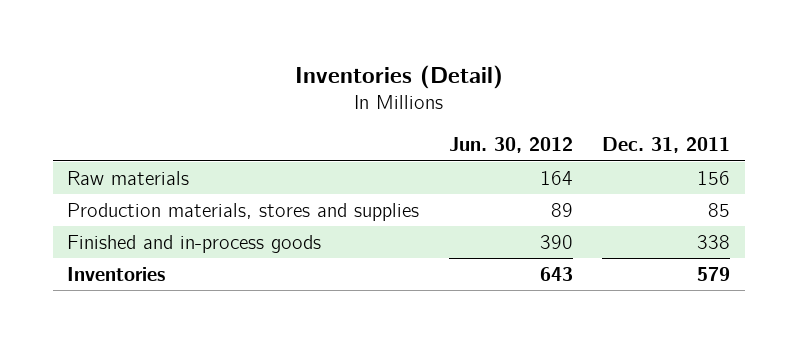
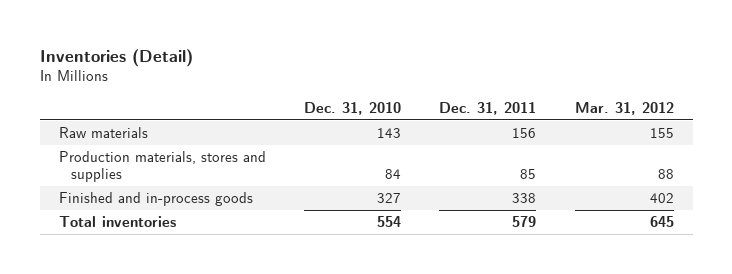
[448,137,573,154] Jun. 30, 2012 -> none
none -> [304,101,402,115] Dec. 31, 2010
none -> [574,101,674,115] Mar. 31, 2012
[67,266,166,281] Inventories -> [58,215,176,227] Total inventories

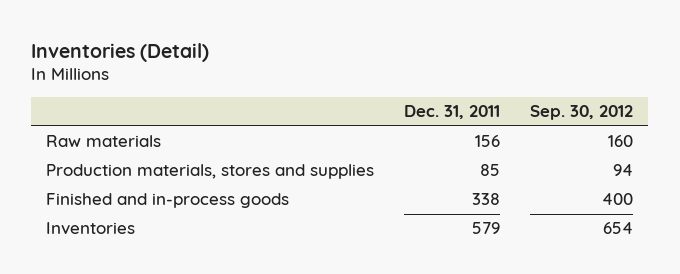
[304,101,402,115] Dec. 31, 2010 -> none
[574,101,674,115] Mar. 31, 2012 -> none
none -> [530,105,634,121] Sep. 30, 2012
[58,215,176,227] Total inventories -> [46,222,136,236] Inventories

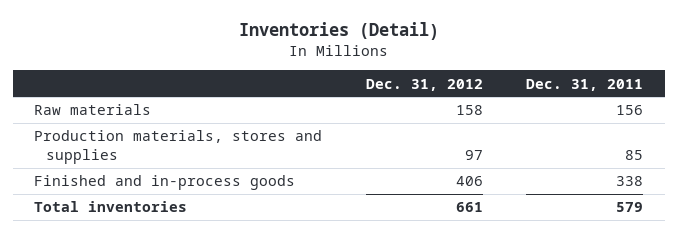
[530,105,634,121] Sep. 30, 2012 -> none
none -> [365,78,483,91] Dec. 31, 2012
[46,222,136,236] Inventories -> [34,201,188,213] Total inventories

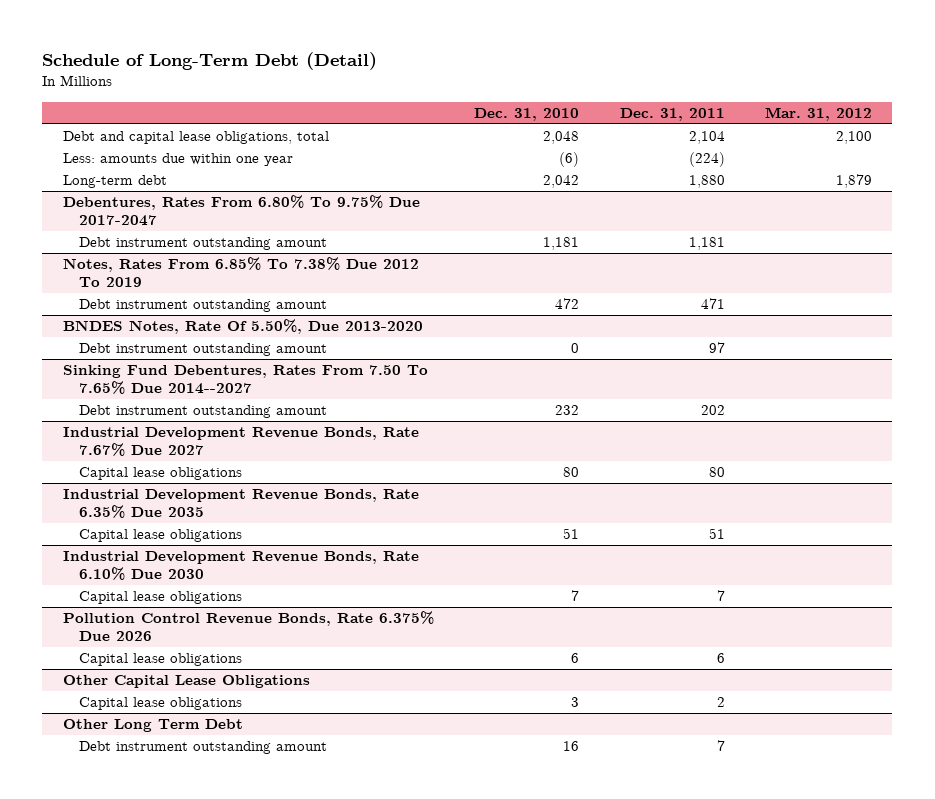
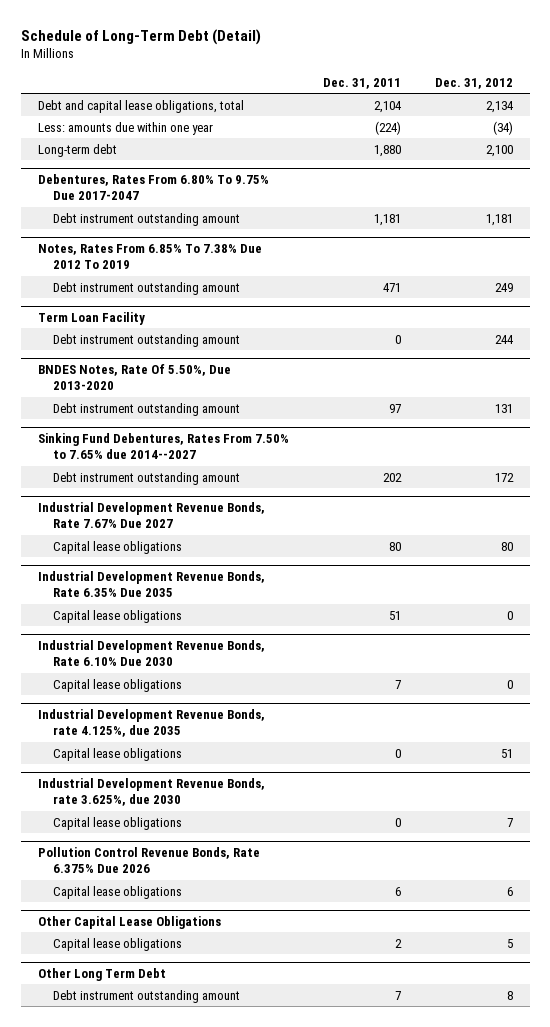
[474,108,580,122] Dec. 31, 2010 -> none
[765,107,873,122] Mar. 31, 2012 -> none
none -> [434,77,513,89] Dec. 31, 2012
none -> [37,311,145,325] Term Loan Facility
none -> [52,333,240,347] Debt instrument outstanding amount
[62,365,428,395] Sinking Fund Debentures, Rates From 7.50 To 7.65% Due 2014--2027 -> [37,432,289,460] Sinking Fund Debentures, Rates From 7.50% to 7.65% due 2014--2027
none -> [37,708,265,738] Industrial Development Revenue Bonds, rate 4.125%, due 2035
none -> [52,747,182,761] Capital lease obligations
none -> [37,777,265,807] Industrial Development Revenue Bonds, rate 3.625%, due 2030
none -> [52,816,182,830] Capital lease obligations

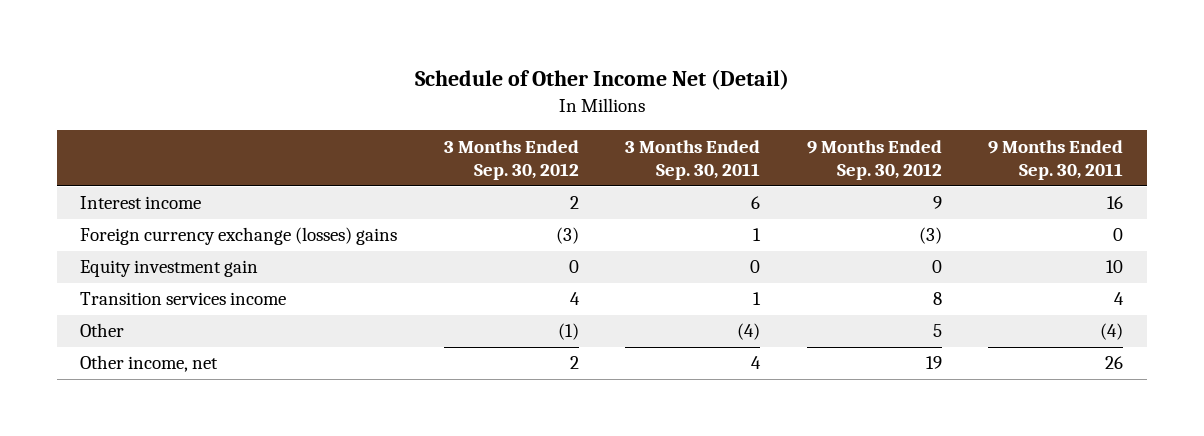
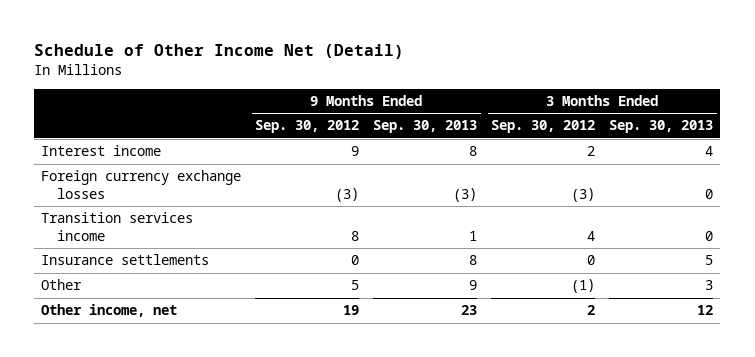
[625,139,761,181] 3 Months Ended Sep. 30, 2011 -> none
[988,139,1124,181] 9 Months Ended Sep. 30, 2011 -> none
none -> [373,120,478,134] Sep. 30, 2013
none -> [609,120,714,134] Sep. 30, 2013
[80,260,259,278] Equity investment gain -> none
[80,227,398,246] Foreign currency exchange (losses) gains -> [41,170,242,199] Foreign currency exchange losses
none -> [41,254,210,266] Insurance settlements

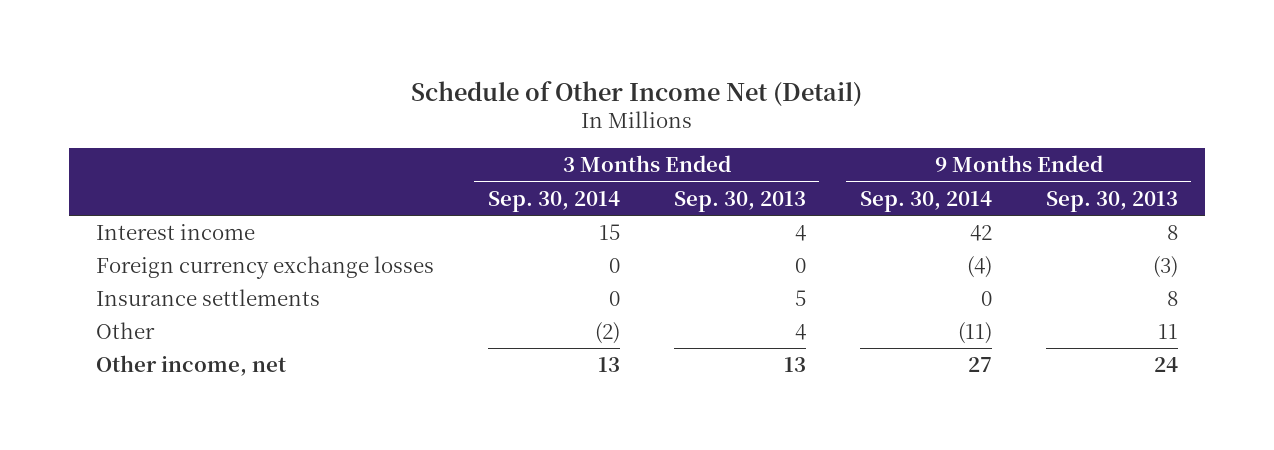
[255,120,360,134] Sep. 30, 2012 -> none
[491,120,596,134] Sep. 30, 2012 -> none
none -> [487,190,620,212] Sep. 30, 2014
none -> [859,190,992,212] Sep. 30, 2014
[41,212,194,241] Transition services income -> none
[469,280,478,291] 9 -> [1157,324,1178,340] 11
[705,280,714,291] 3 -> [794,324,806,341] 4
[461,305,478,316] 23 -> [1153,357,1178,373] 24
[697,305,714,316] 12 -> [783,357,806,373] 13

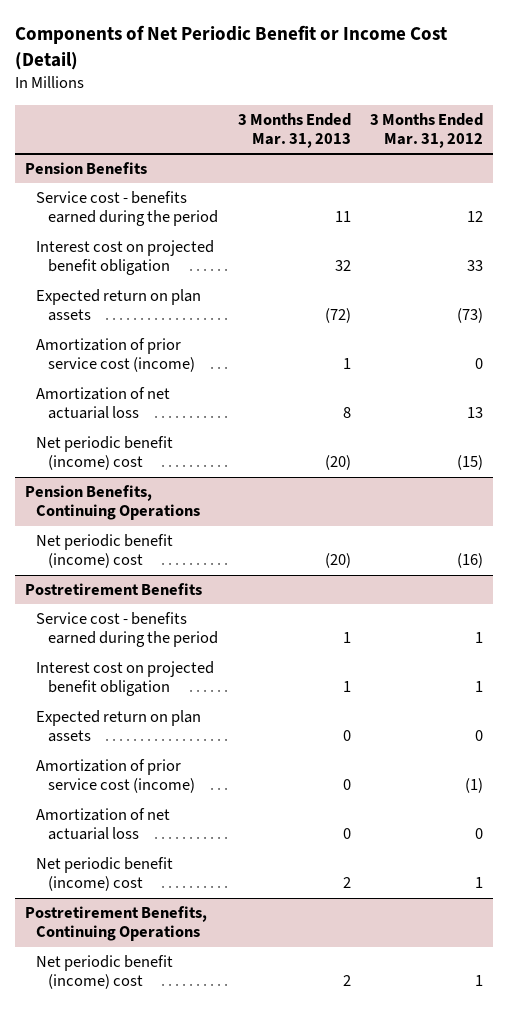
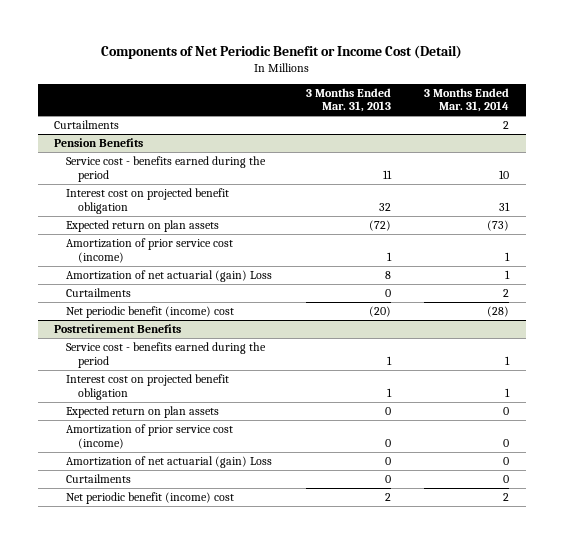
[370,113,484,149] 3 Months Ended Mar. 31, 2012 -> none
none -> [424,87,510,113] 3 Months Ended Mar. 31, 2014
none -> [54,119,120,129] Curtailments
[36,436,174,471] Net periodic benefit (income) cost -> none
[24,485,201,521] Pension Benefits, Continuing Operations -> none
[36,387,171,420] Amortization of net actuarial loss -> [66,269,273,282] Amortization of net actuarial (gain) Loss
none -> [66,287,132,297] Curtailments
[36,857,174,892] Net periodic benefit (income) cost -> none
[24,906,207,942] Postretirement Benefits, Continuing Operations -> none
[36,808,171,841] Amortization of net actuarial loss -> [66,455,273,468] Amortization of net actuarial (gain) Loss
none -> [66,473,132,483] Curtailments

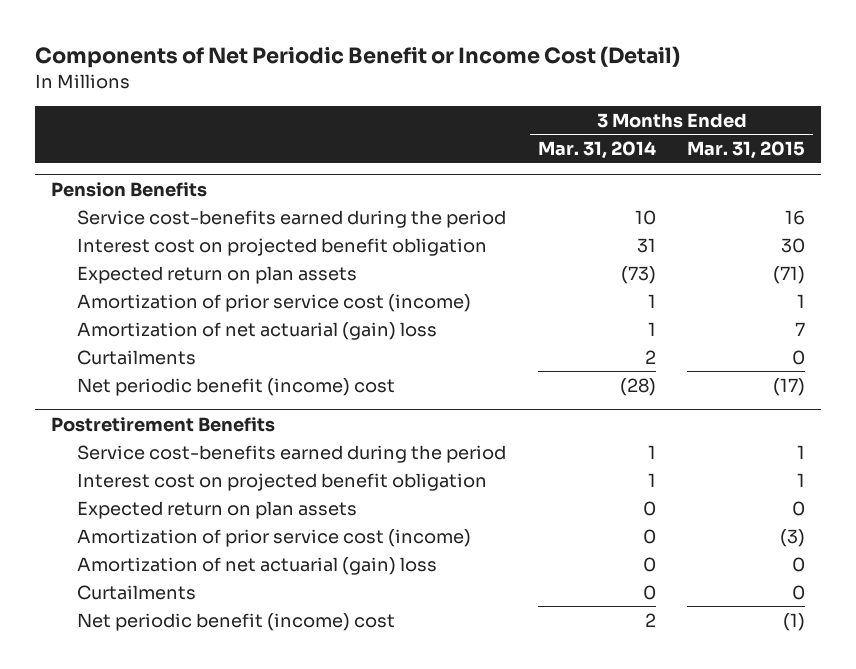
[305,87,391,113] 3 Months Ended Mar. 31, 2013 -> none
none -> [687,141,806,160] Mar. 31, 2015
[54,119,120,129] Curtailments -> none
[66,155,267,182] Service cost - benefits earned during the period -> [77,209,507,228] Service cost-benefits earned during the period
[66,269,273,282] Amortization of net actuarial (gain) Loss -> [77,321,438,340] Amortization of net actuarial (gain) loss
[66,341,267,368] Service cost - benefits earned during the period -> [77,444,507,463] Service cost-benefits earned during the period
[66,455,273,468] Amortization of net actuarial (gain) Loss -> [77,556,438,575] Amortization of net actuarial (gain) loss

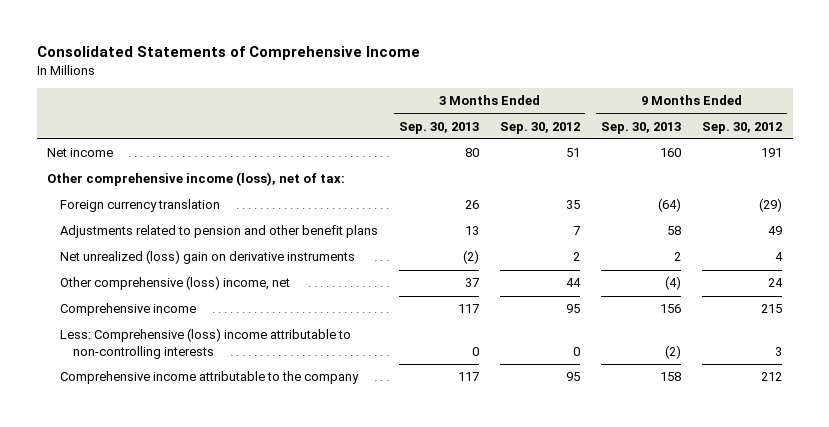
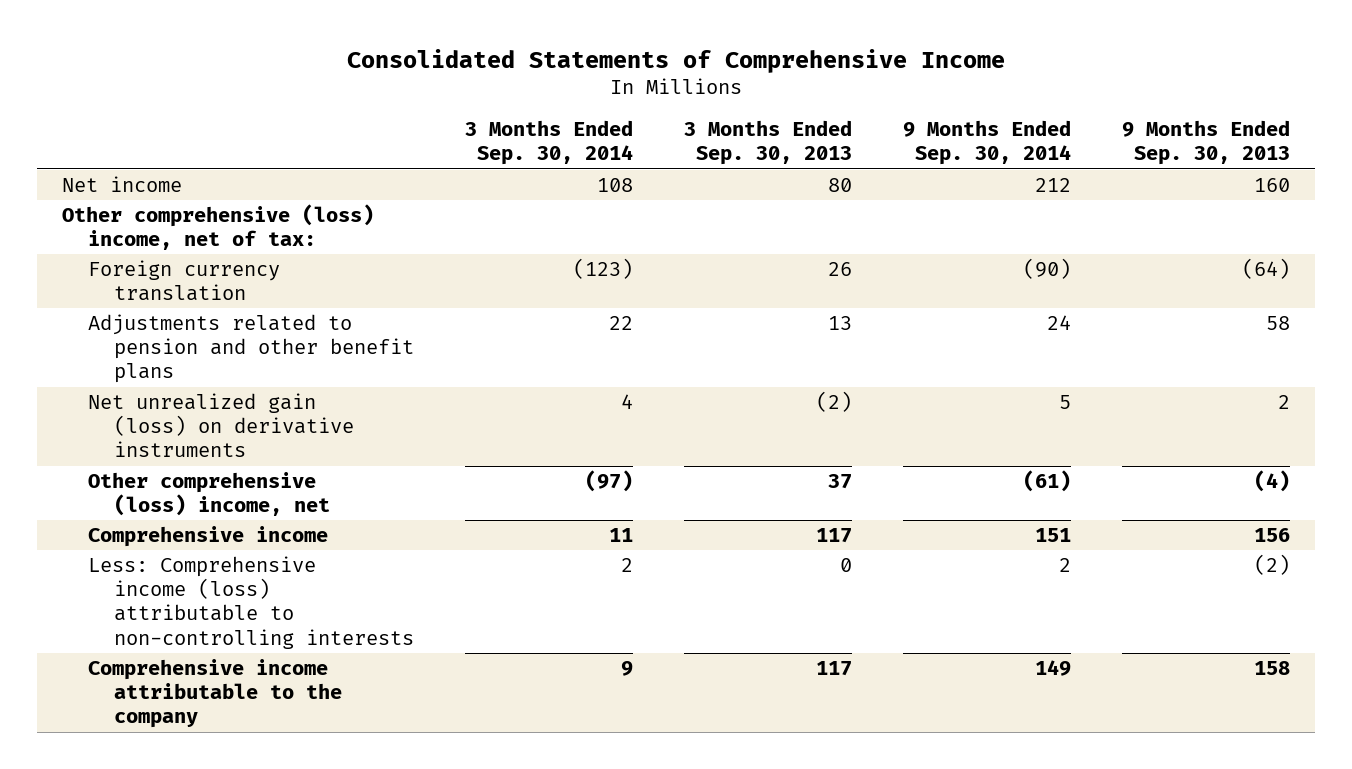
[500,121,581,134] Sep. 30, 2012 -> none
[702,121,783,134] Sep. 30, 2012 -> none
none -> [465,120,634,166] 3 Months Ended Sep. 30, 2014
none -> [903,120,1072,166] 9 Months Ended Sep. 30, 2014
[47,172,346,187] Other comprehensive income (loss), net of tax: -> [62,204,375,251] Other comprehensive (loss) income, net of tax:
[60,250,356,265] Net unrealized (loss) gain on derivative instruments -> [88,393,355,458] Net unrealized gain (loss) on derivative instruments
[60,328,352,360] Less: Comprehensive (loss) income attributable to non-controlling interests -> [88,556,415,649] Less: Comprehensive income (loss) attributable to non-controlling interests

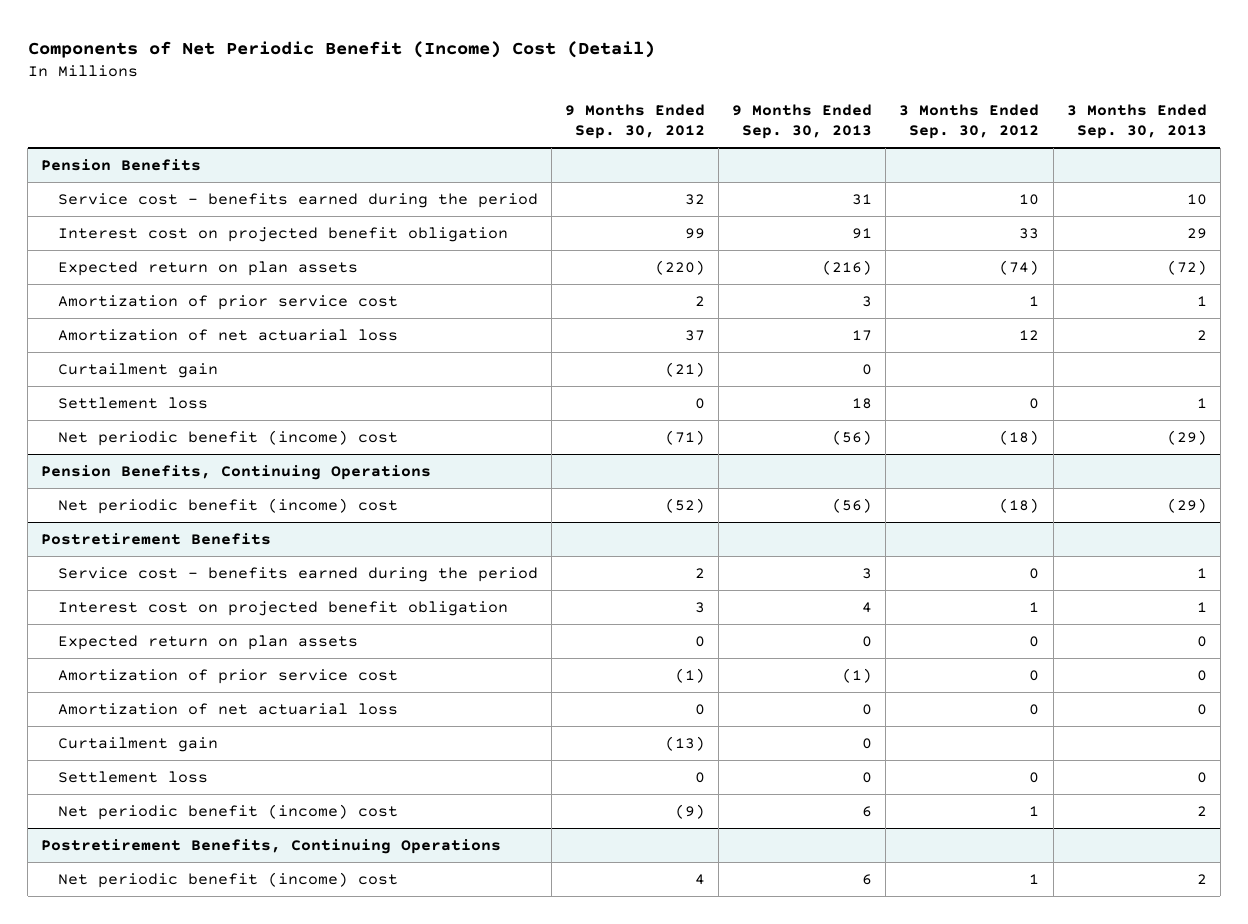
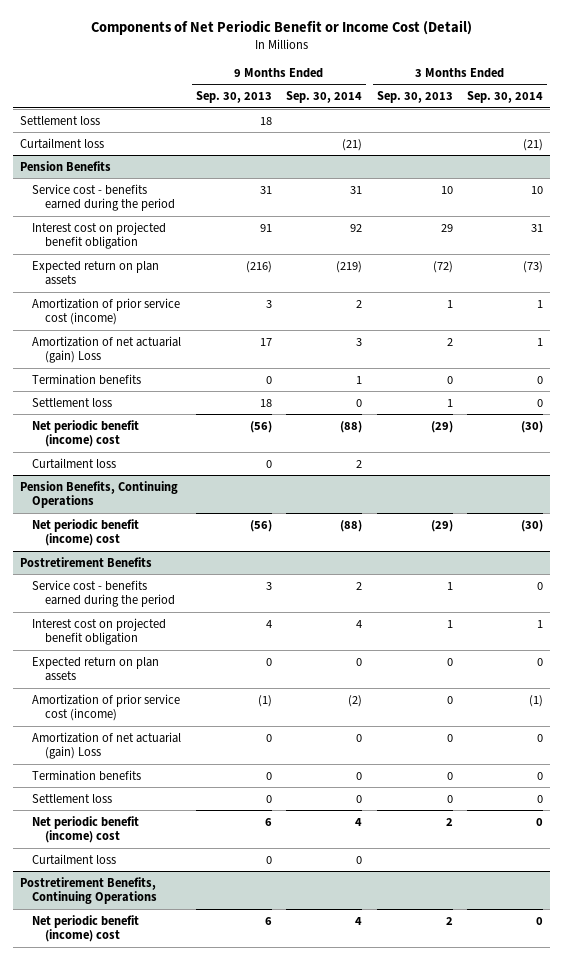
[27,40,655,58] Components of Net Periodic Benefit (Income) Cost (Detail) -> [90,20,472,36] Components of Net Periodic Benefit or Income Cost (Detail)
[565,103,706,140] 9 Months Ended Sep. 30, 2012 -> none
[899,103,1040,140] 3 Months Ended Sep. 30, 2012 -> none
none -> [286,91,363,104] Sep. 30, 2014
none -> [467,91,544,104] Sep. 30, 2014
none -> [20,115,101,125] Settlement loss
none -> [20,137,105,149] Curtailment loss
[57,362,218,378] Curtailment gain -> none
[57,294,398,310] Amortization of prior service cost -> [32,297,181,326] Amortization of prior service cost (income)
[57,328,398,341] Amortization of net actuarial loss -> [32,335,182,364] Amortization of net actuarial (gain) Loss
none -> [32,373,142,385] Termination benefits
none -> [32,457,117,469] Curtailment loss
[57,736,218,752] Curtailment gain -> none
[57,668,398,684] Amortization of prior service cost -> [32,693,181,722] Amortization of prior service cost (income)
[57,702,398,715] Amortization of net actuarial loss -> [32,731,182,760] Amortization of net actuarial (gain) Loss
none -> [32,769,142,781] Termination benefits
none -> [32,853,117,865] Curtailment loss

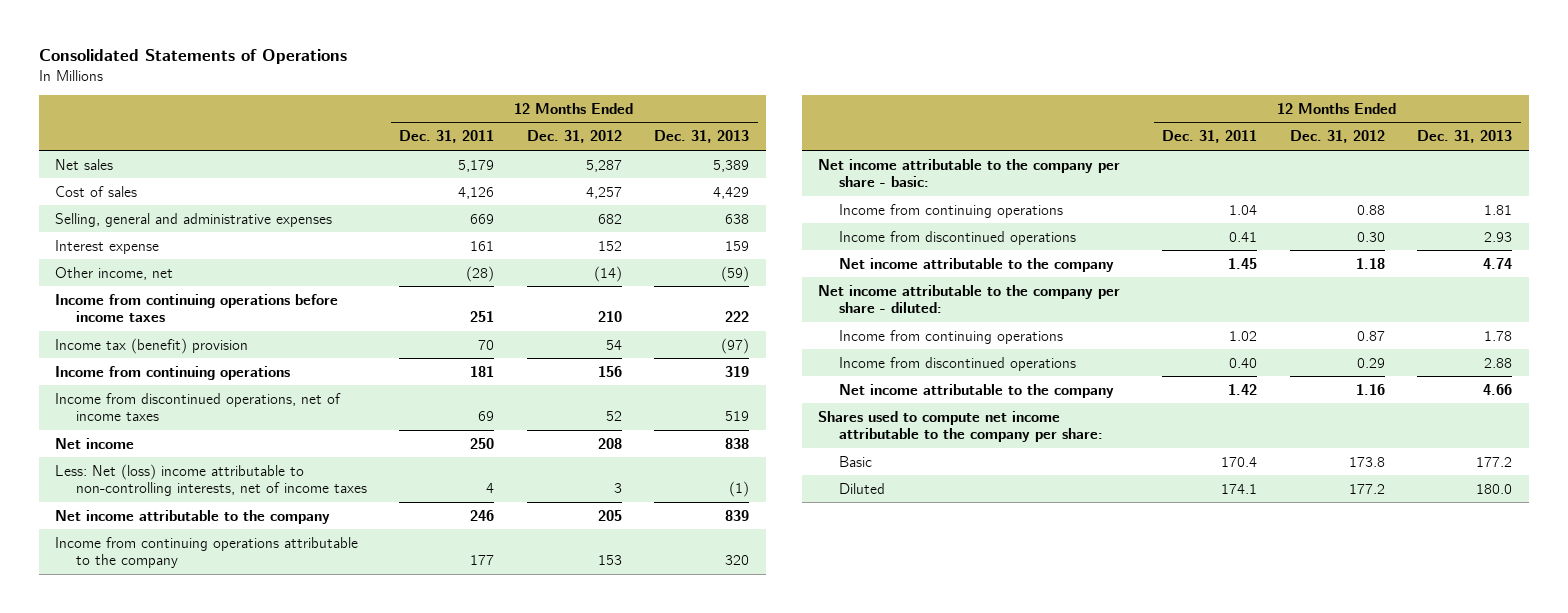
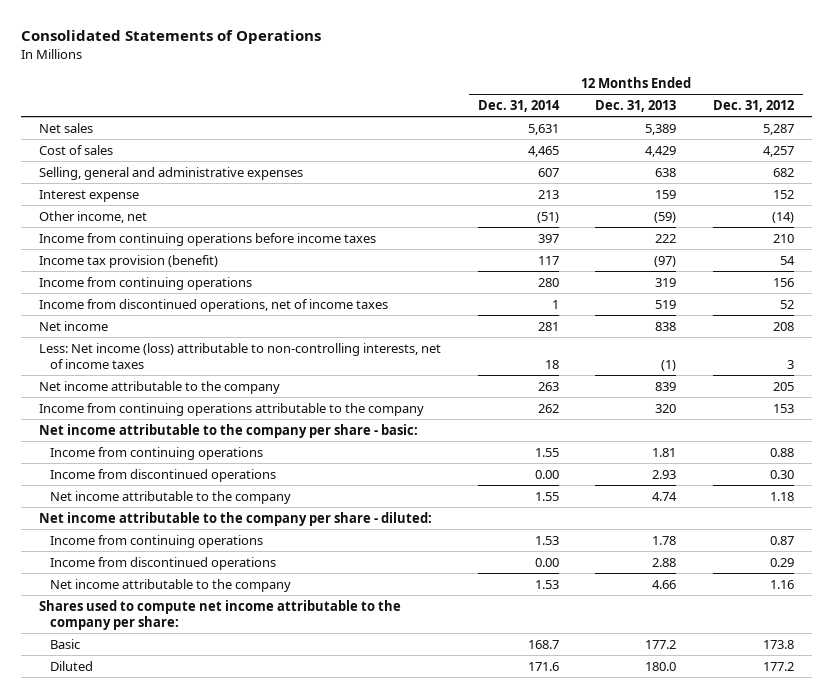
[399,130,495,144] Dec. 31, 2011 -> none
none -> [477,99,560,112] Dec. 31, 2014
[55,337,249,354] Income tax (benefit) provision -> [39,254,219,268] Income tax provision (benefit)
[55,463,367,497] Less: Net (loss) income attributable to non-controlling interests, net of income taxes -> [39,342,442,369] Less: Net income (loss) attributable to non-controlling interests, net of income taxes

